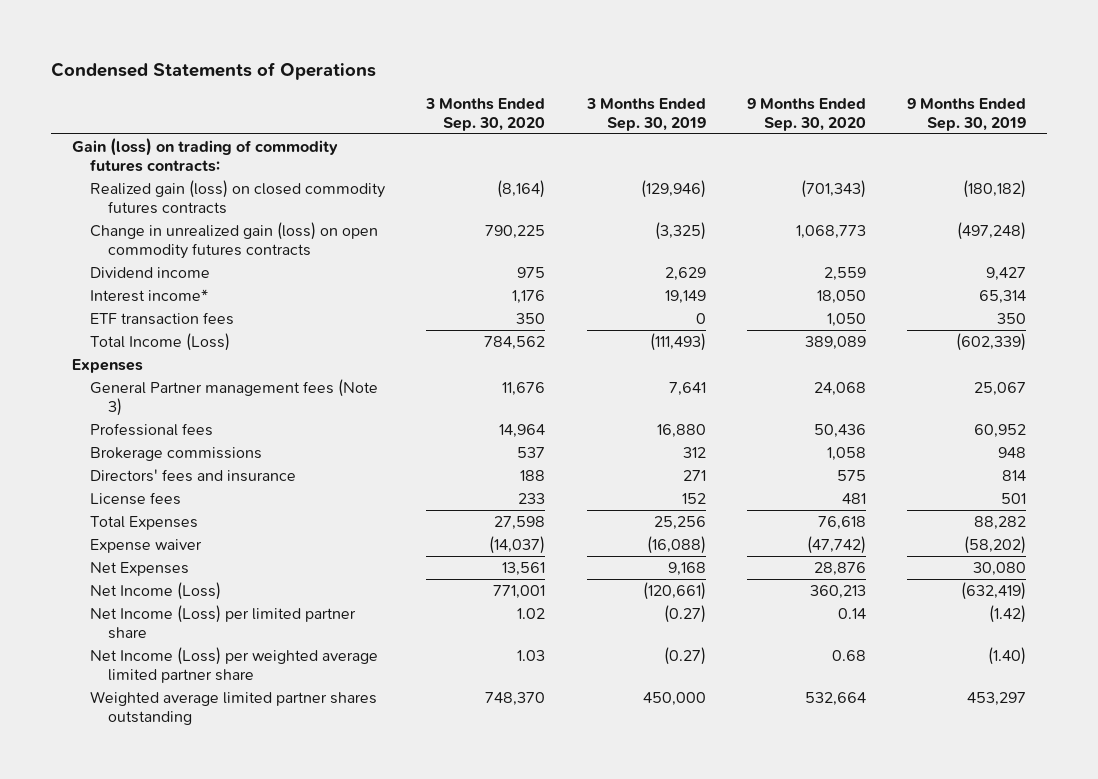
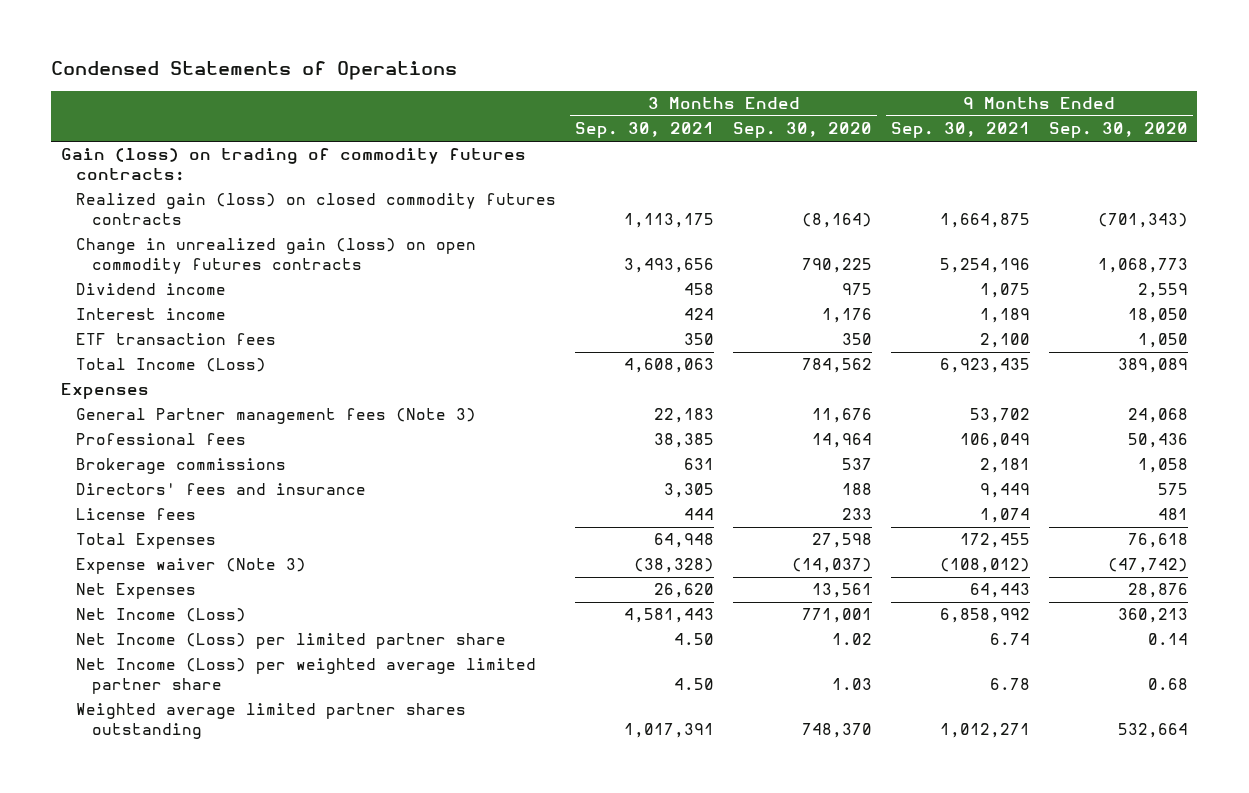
[585,97,706,131] 3 Months Ended Sep. 30, 2019 -> none
[907,97,1027,131] 9 Months Ended Sep. 30, 2019 -> none
none -> [575,122,715,139] Sep. 30, 2021
none -> [890,122,1030,139] Sep. 30, 2021
[90,288,209,302] Interest income* -> [76,308,227,321] Interest income
[90,538,203,553] Expense waiver -> [76,558,307,575] Expense waiver (Note 3)

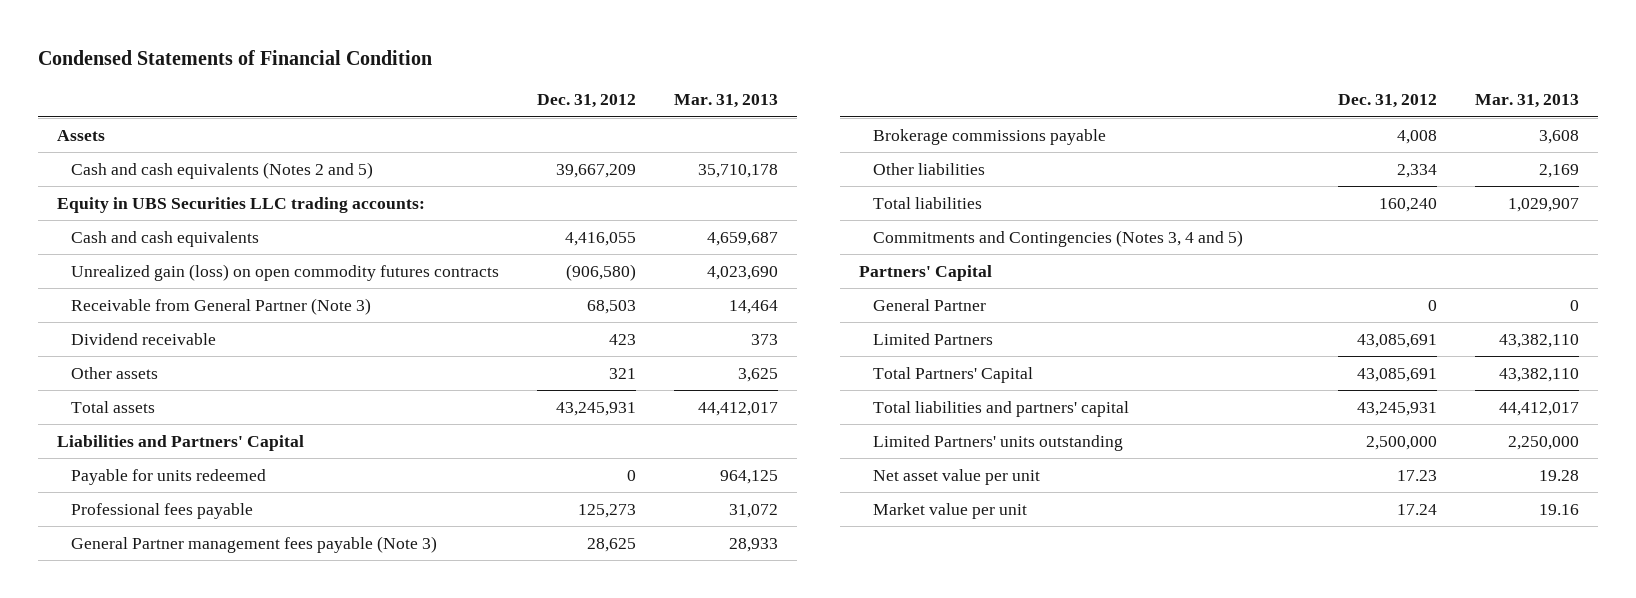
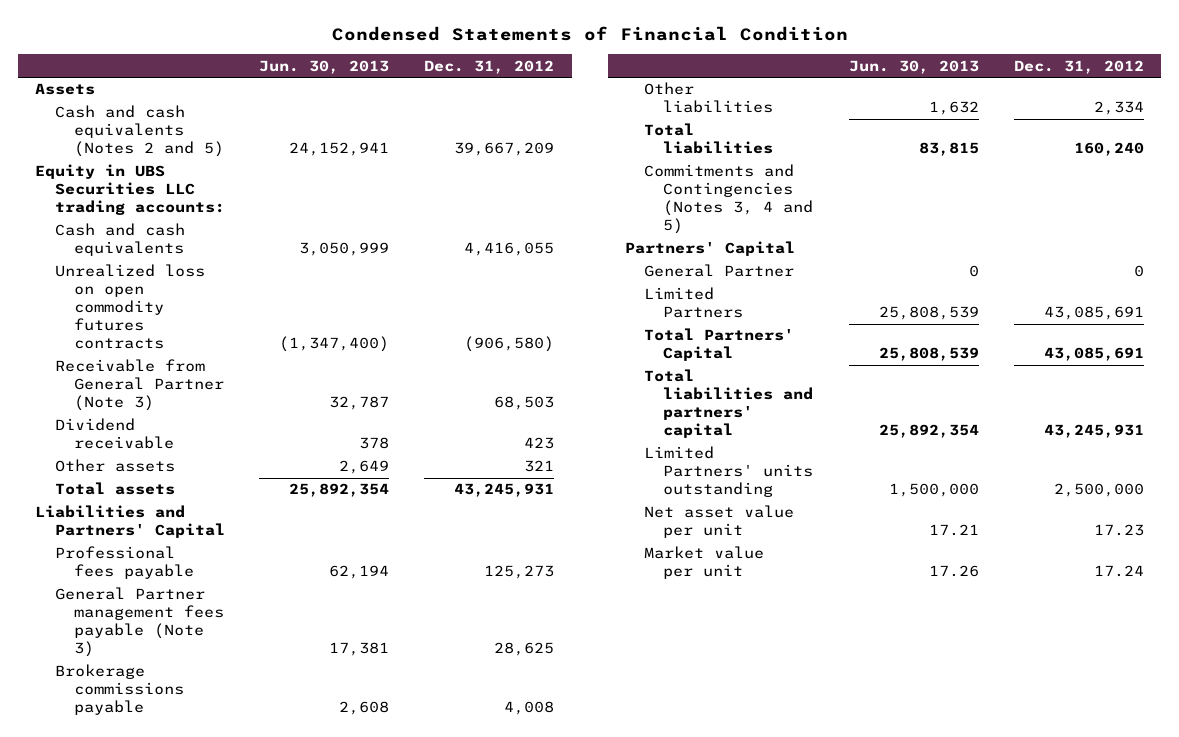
[673,94,778,109] Mar. 31, 2013 -> none
none -> [259,59,390,74] Jun. 30, 2013
[71,263,500,281] Unrealized gain (loss) on open commodity futures contracts -> [54,264,205,350] Unrealized loss on open commodity futures contracts
[71,468,267,485] Payable for units redeemed -> none

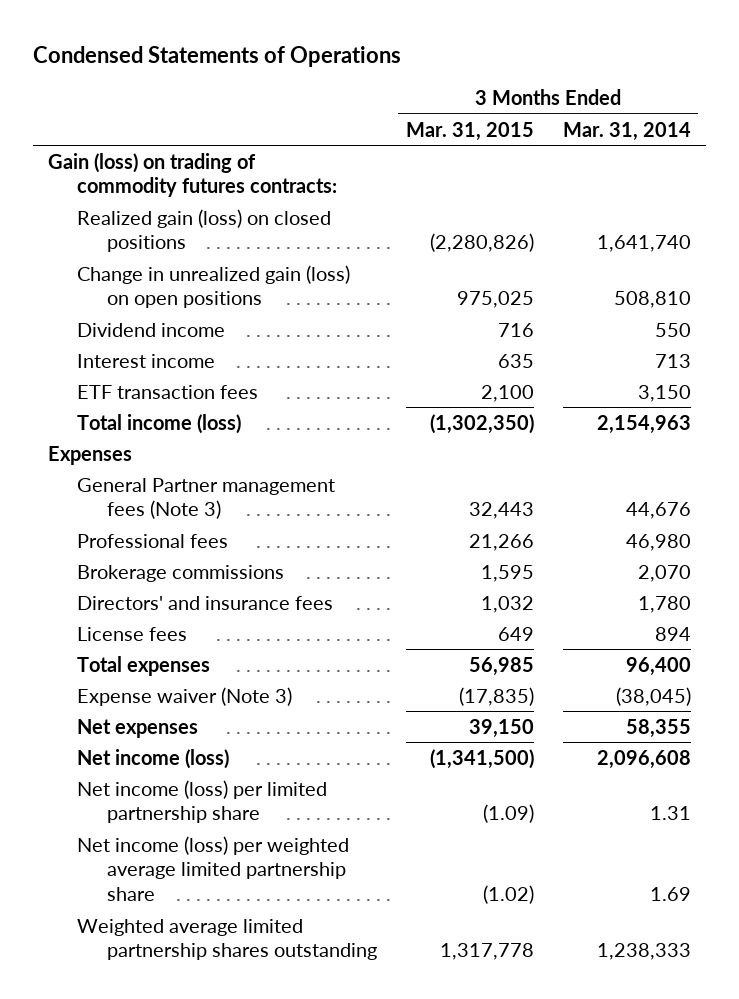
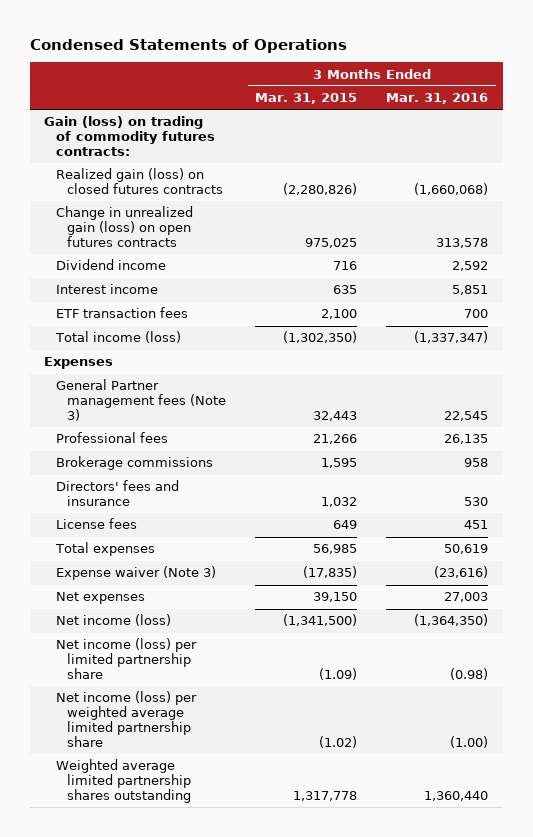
[563,121,692,141] Mar. 31, 2014 -> none
none -> [386,93,489,105] Mar. 31, 2016
[77,208,332,253] Realized gain (loss) on closed positions -> [55,168,224,195] Realized gain (loss) on closed futures contracts
[77,264,351,309] Change in unrealized gain (loss) on open positions -> [55,206,193,248] Change in unrealized gain (loss) on open futures contracts
[77,595,334,610] Directors' and insurance fees -> [55,480,179,507] Directors' fees and insurance

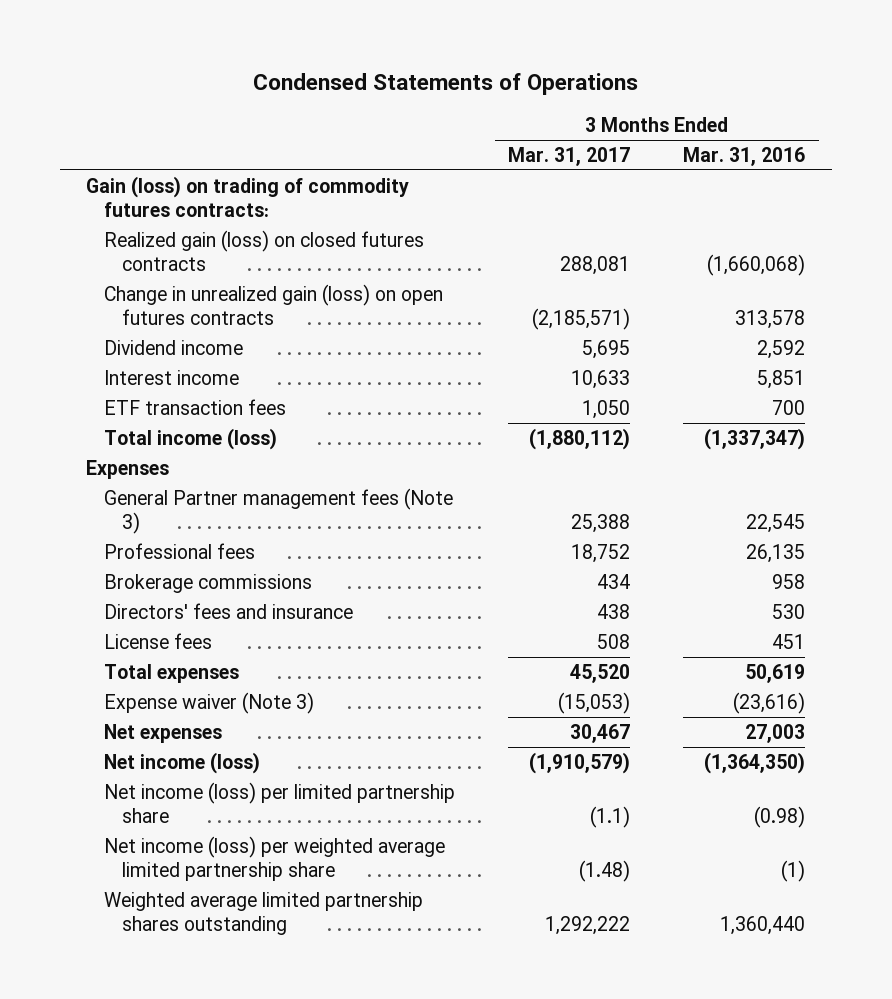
[255,93,358,105] Mar. 31, 2015 -> none
none -> [508,147,631,167] Mar. 31, 2017
[450,736,489,749] (1.00) -> [781,860,806,883] (1)

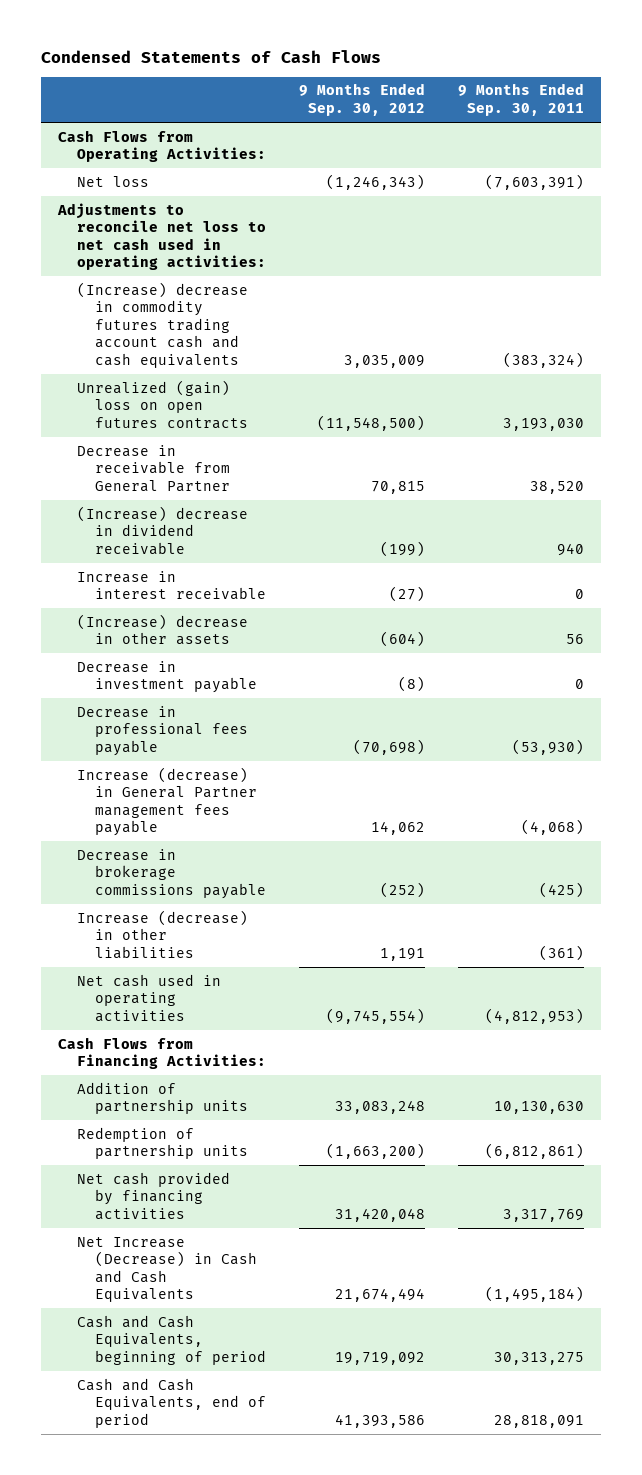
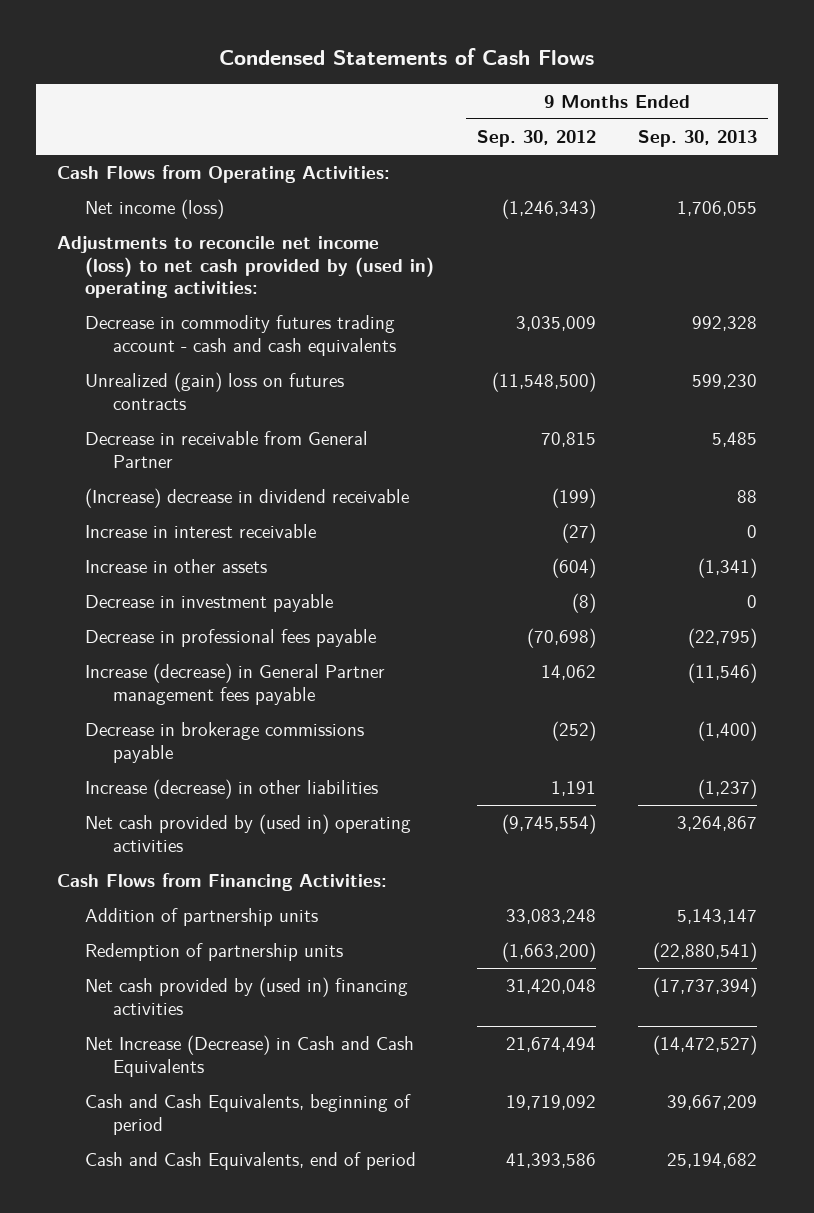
[458,83,585,116] 9 Months Ended Sep. 30, 2011 -> none
none -> [637,130,757,148] Sep. 30, 2013
[76,175,149,187] Net loss -> [85,199,225,220] Net income (loss)
[56,202,266,271] Adjustments to reconcile net loss to net cash used in operating activities: -> [56,236,435,298] Adjustments to reconcile net income (loss) to net cash provided by (used in) operating activities:
[76,281,248,368] (Increase) decrease in commodity futures trading account cash and cash equivalents -> [85,315,397,356] Decrease in commodity futures trading account - cash and cash equivalents
[76,379,249,429] Unrealized (gain) loss on open futures contracts -> [85,372,345,410] Unrealized (gain) loss on futures contracts
[76,613,248,646] (Increase) decrease in other assets -> [85,559,268,574] Increase in other assets
[76,973,221,1022] Net cash used in operating activities -> [85,814,412,852] Net cash provided by (used in) operating activities
[76,1171,230,1220] Net cash provided by financing activities -> [85,977,409,1015] Net cash provided by (used in) financing activities

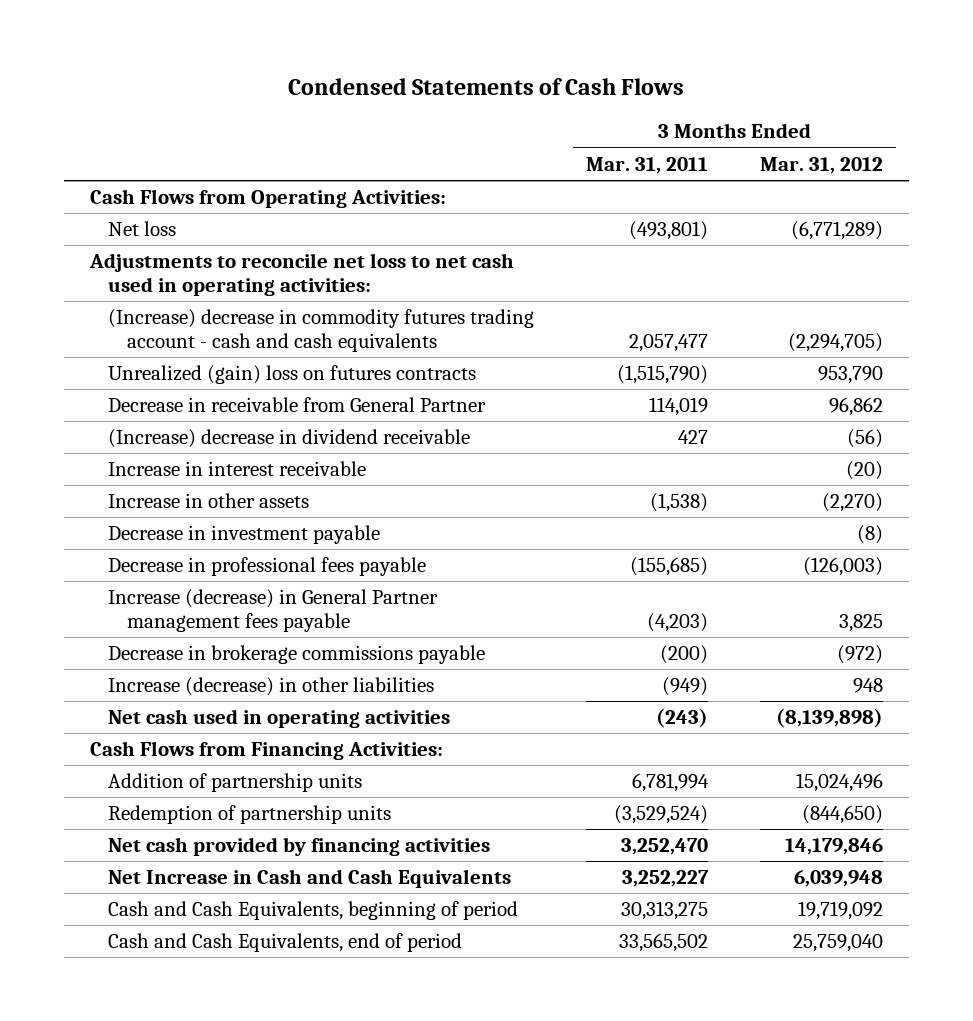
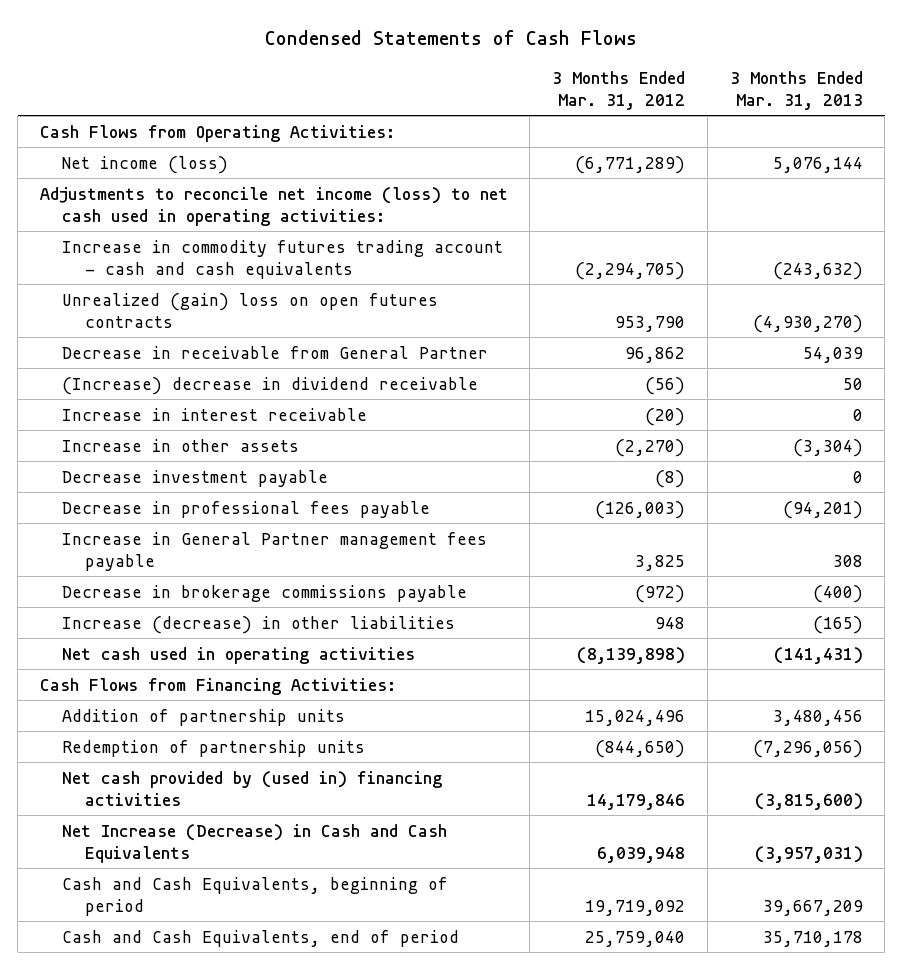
[586,156,709,174] Mar. 31, 2011 -> none
none -> [729,70,863,110] 3 Months Ended Mar. 31, 2013
[108,221,177,237] Net loss -> [62,155,229,174] Net income (loss)
[88,253,514,296] Adjustments to reconcile net loss to net cash used in operating activities: -> [39,186,508,226] Adjustments to reconcile net income (loss) to net cash used in operating activities:
[108,309,535,352] (Increase) decrease in commodity futures trading account - cash and cash equivalents -> [62,239,504,279] Increase in commodity futures trading account - cash and cash equivalents
[108,365,477,385] Unrealized (gain) loss on futures contracts -> [62,292,439,328] Unrealized (gain) loss on open futures contracts
[108,525,381,545] Decrease in investment payable -> [62,469,329,487] Decrease investment payable
[108,589,439,632] Increase (decrease) in General Partner management fees payable -> [62,531,488,571] Increase in General Partner management fees payable
[108,837,491,857] Net cash provided by financing activities -> [62,770,443,806] Net cash provided by (used in) financing activities
[108,869,512,889] Net Increase in Cash and Cash Equivalents -> [62,823,448,863] Net Increase (Decrease) in Cash and Cash Equivalents

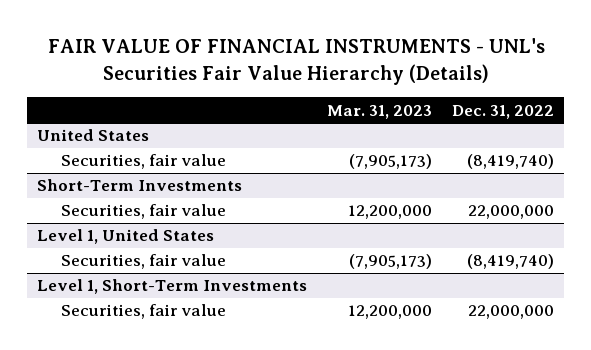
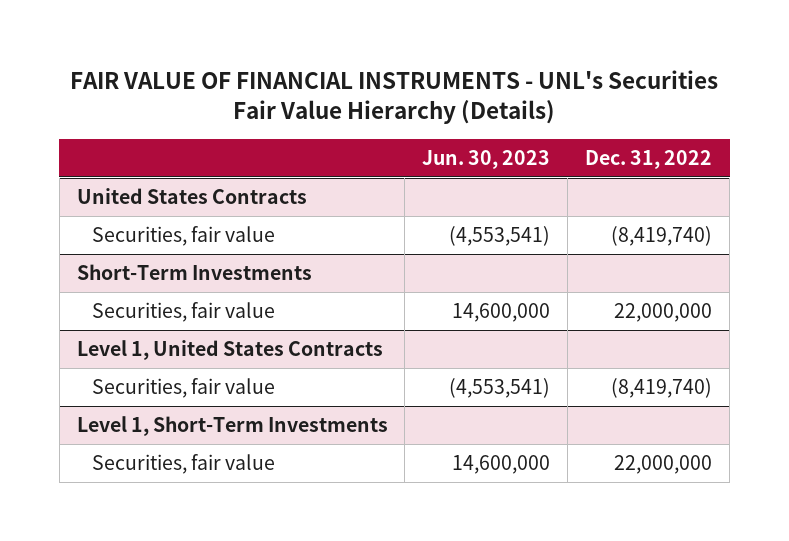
[327,104,433,119] Mar. 31, 2023 -> none
none -> [422,149,551,169] Jun. 30, 2023
[36,129,149,142] United States -> [76,188,307,205] United States Contracts
[36,229,214,245] Level 1, United States -> [76,340,383,361] Level 1, United States Contracts

